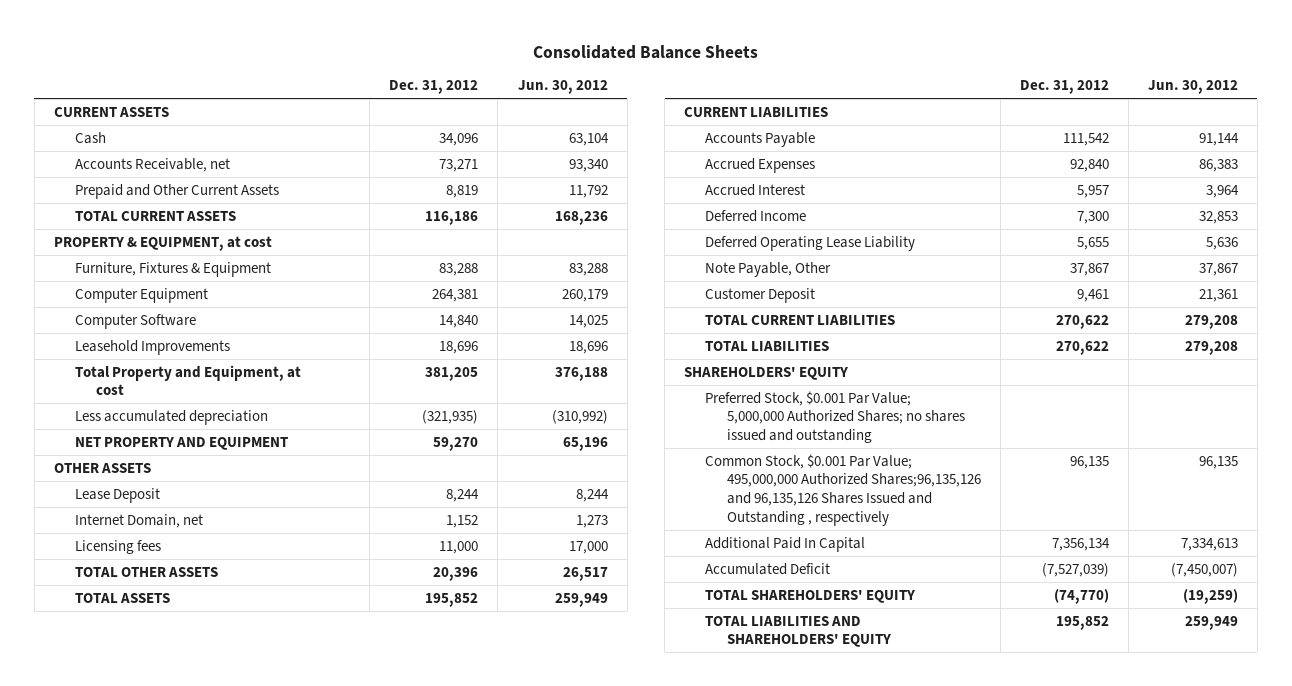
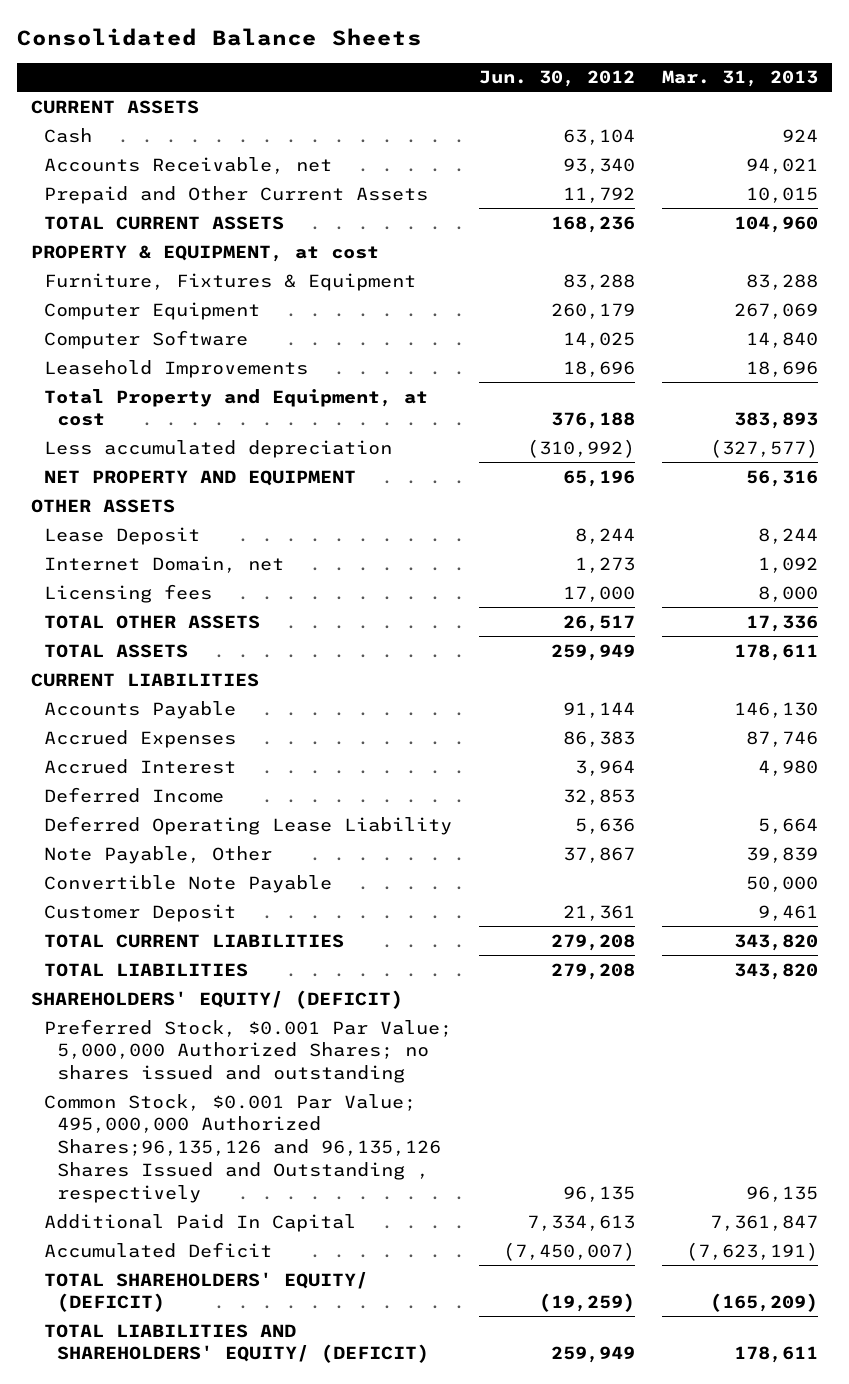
[389,80,479,95] Dec. 31, 2012 -> none
none -> [662,70,819,88] Mar. 31, 2013
none -> [43,874,332,893] Convertible Note Payable
[684,366,849,380] SHAREHOLDERS' EQUITY -> [30,989,403,1009] SHAREHOLDERS' EQUITY/ (DEFICIT)
[705,589,916,603] TOTAL SHAREHOLDERS' EQUITY -> [43,1271,368,1313] TOTAL SHAREHOLDERS' EQUITY/ (DEFICIT)
[705,615,891,648] TOTAL LIABILITIES AND SHAREHOLDERS' EQUITY -> [43,1323,429,1364] TOTAL LIABILITIES AND SHAREHOLDERS' EQUITY/ (DEFICIT)

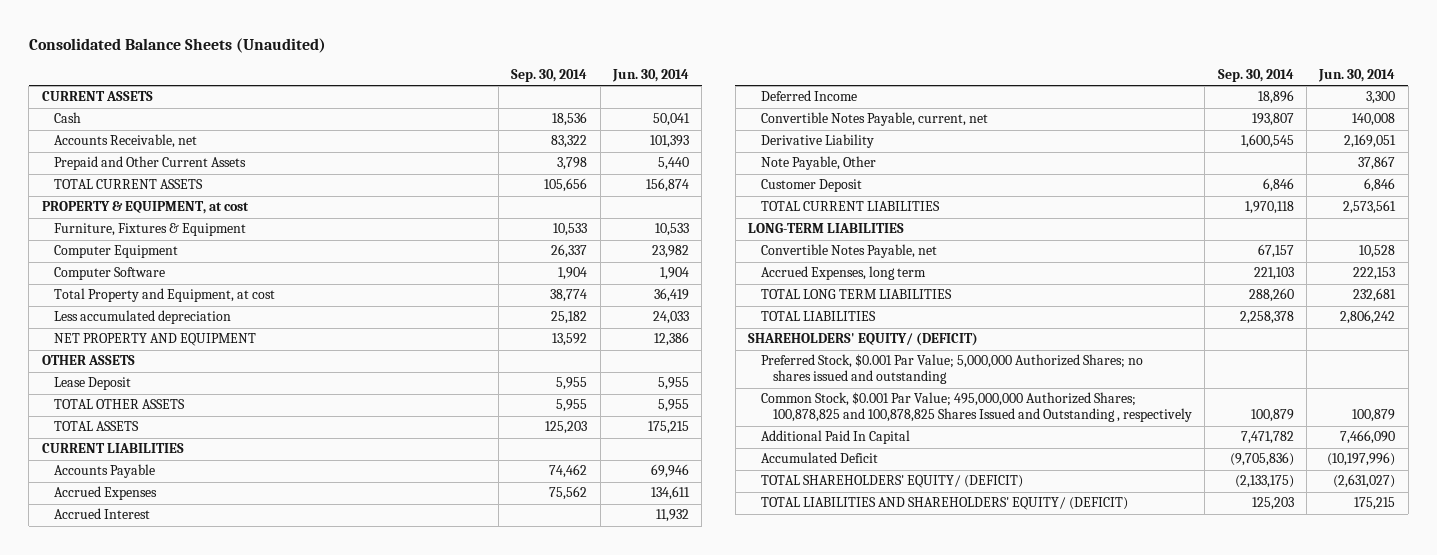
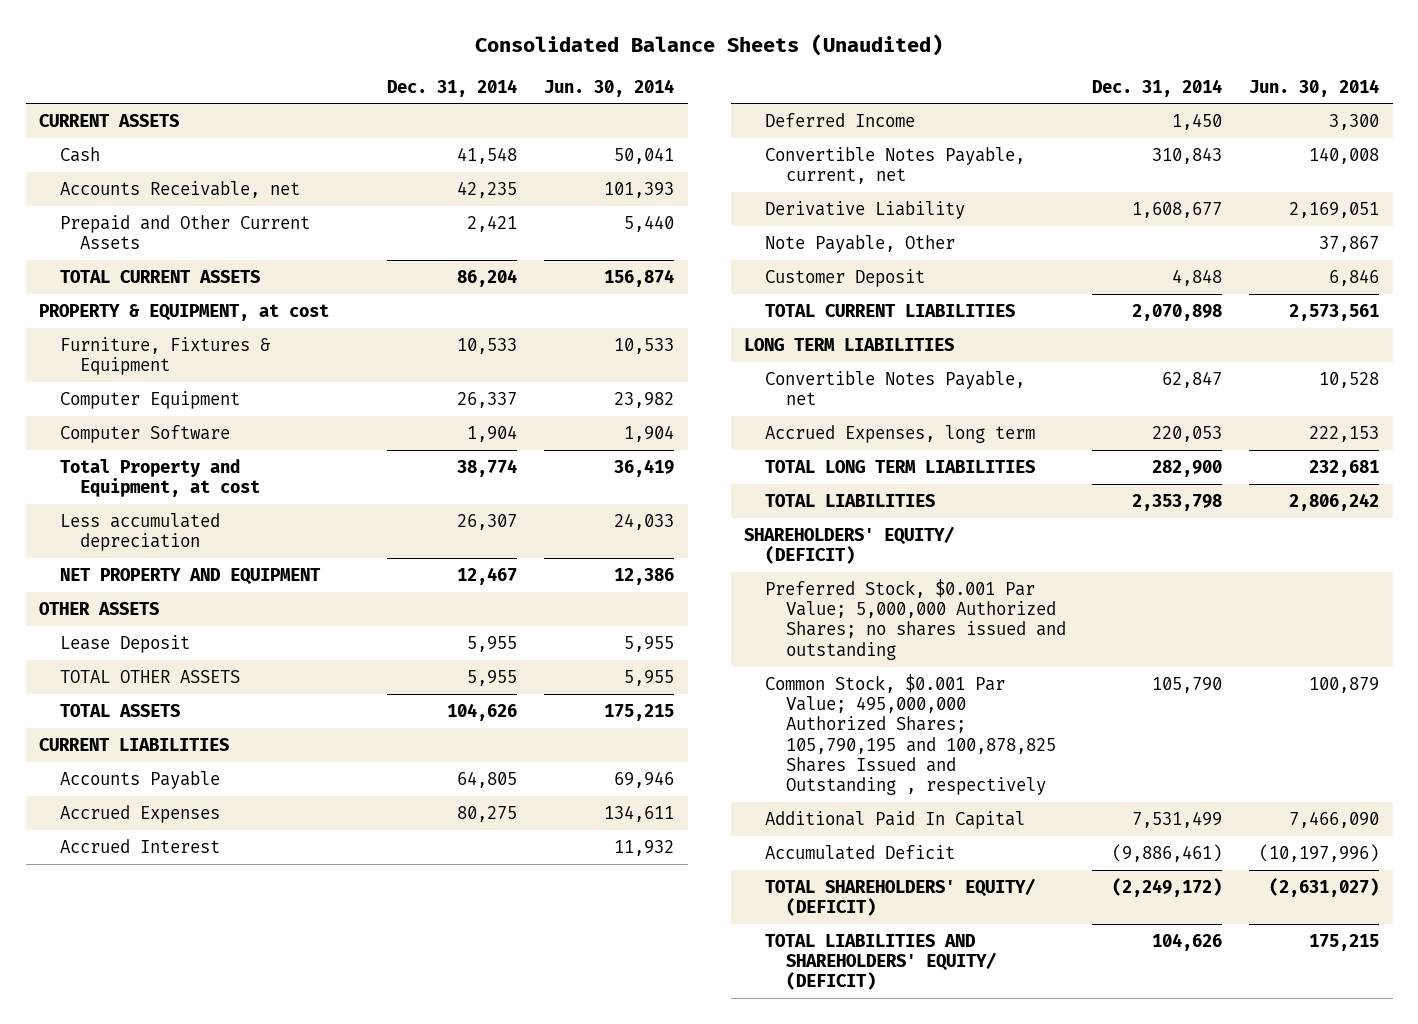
[511,68,588,82] Sep. 30, 2014 -> none
none -> [387,78,518,97] Dec. 31, 2014
[748,223,905,234] LONG-TERM LIABILITIES -> [744,337,955,351] LONG TERM LIABILITIES
[760,392,1193,423] Common Stock, $0.001 Par Value; 495,000,000 Authorized Shares; 100,878,825 and 100,878,825 Shares Issued and Outstanding , respectively -> [764,673,1056,796] Common Stock, $0.001 Par Value; 495,000,000 Authorized Shares; 105,790,195 and 100,878,825 Shares Issued and Outstanding , respectively

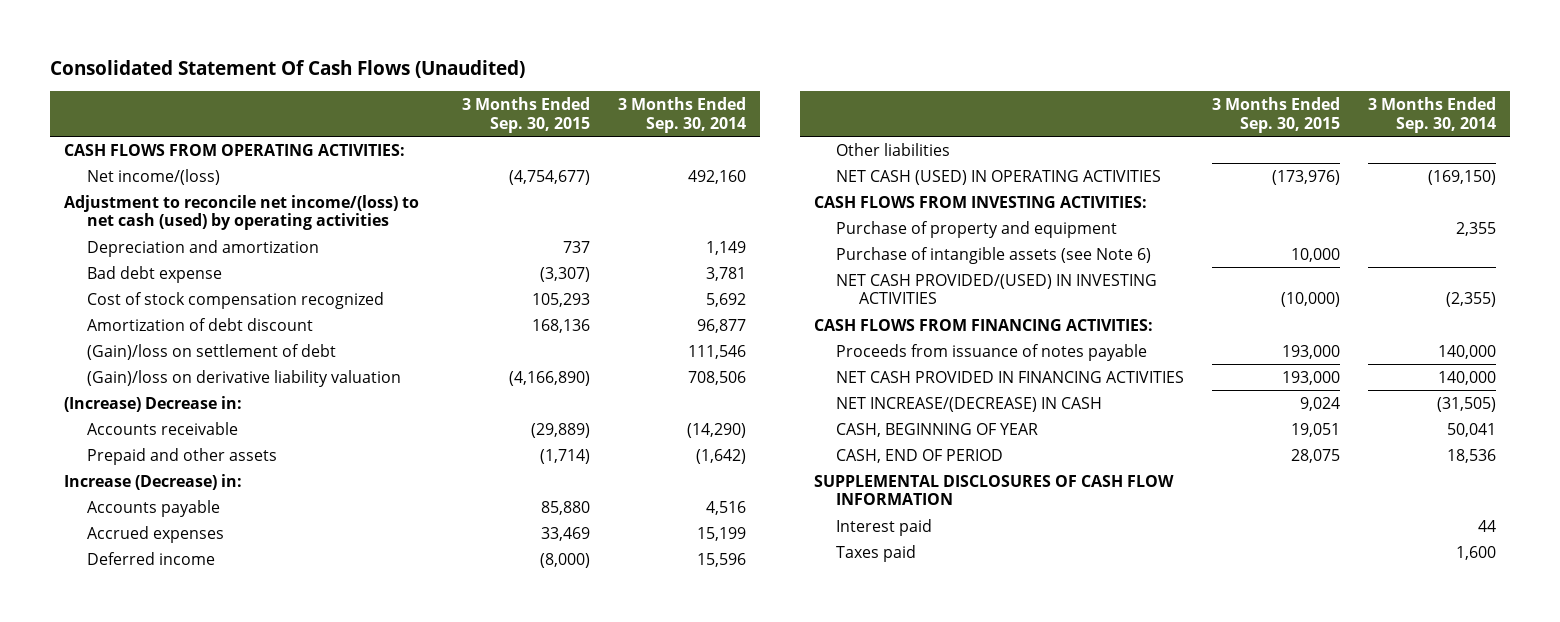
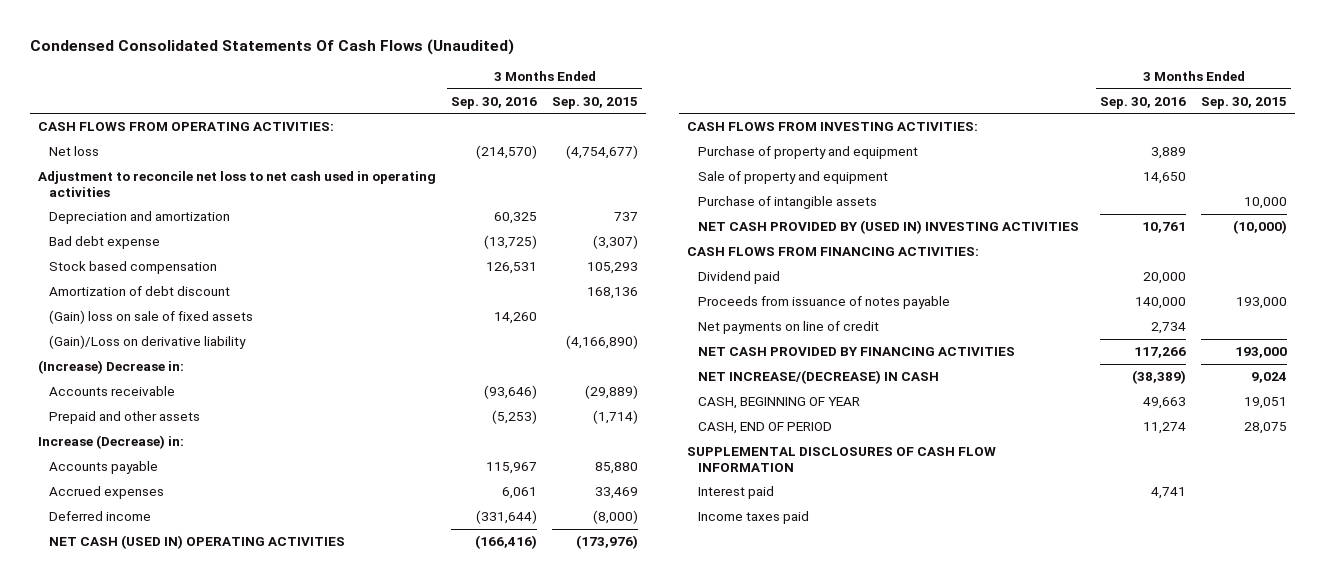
[50,60,526,79] Consolidated Statement Of Cash Flows (Unaudited) -> [29,38,514,55] Condensed Consolidated Statements Of Cash Flows (Unaudited)
[618,97,747,133] 3 Months Ended Sep. 30, 2014 -> none
none -> [450,96,537,109] Sep. 30, 2016
[86,168,220,185] Net income/(loss) -> [48,146,99,157] Net loss
[64,194,420,231] Adjustment to reconcile net income/(loss) to net cash (used) by operating activities -> [37,171,436,197] Adjustment to reconcile net loss to net cash used in operating activities
[86,291,384,309] Cost of stock compensation recognized -> [48,261,217,275] Stock based compensation
[86,343,336,360] (Gain)/loss on settlement of debt -> none
none -> [48,310,253,325] (Gain) loss on sale of fixed assets
[86,369,401,387] (Gain)/loss on derivative liability valuation -> [48,335,246,350] (Gain)/Loss on derivative liability
[836,142,951,156] Other liabilities -> none
[836,169,1162,185] NET CASH (USED) IN OPERATING ACTIVITIES -> [48,535,345,550] NET CASH (USED IN) OPERATING ACTIVITIES
none -> [697,171,888,185] Sale of property and equipment
[836,246,1152,264] Purchase of intangible assets (see Note 6) -> [697,196,877,210] Purchase of intangible assets
[836,273,1158,305] NET CASH PROVIDED/(USED) IN INVESTING ACTIVITIES -> [697,220,1079,235] NET CASH PROVIDED BY (USED IN) INVESTING ACTIVITIES
none -> [697,271,780,285] Dividend paid
none -> [697,321,879,335] Net payments on line of credit
[836,370,1185,383] NET CASH PROVIDED IN FINANCING ACTIVITIES -> [697,347,1015,357] NET CASH PROVIDED BY FINANCING ACTIVITIES
[836,544,917,562] Taxes paid -> [697,511,809,525] Income taxes paid

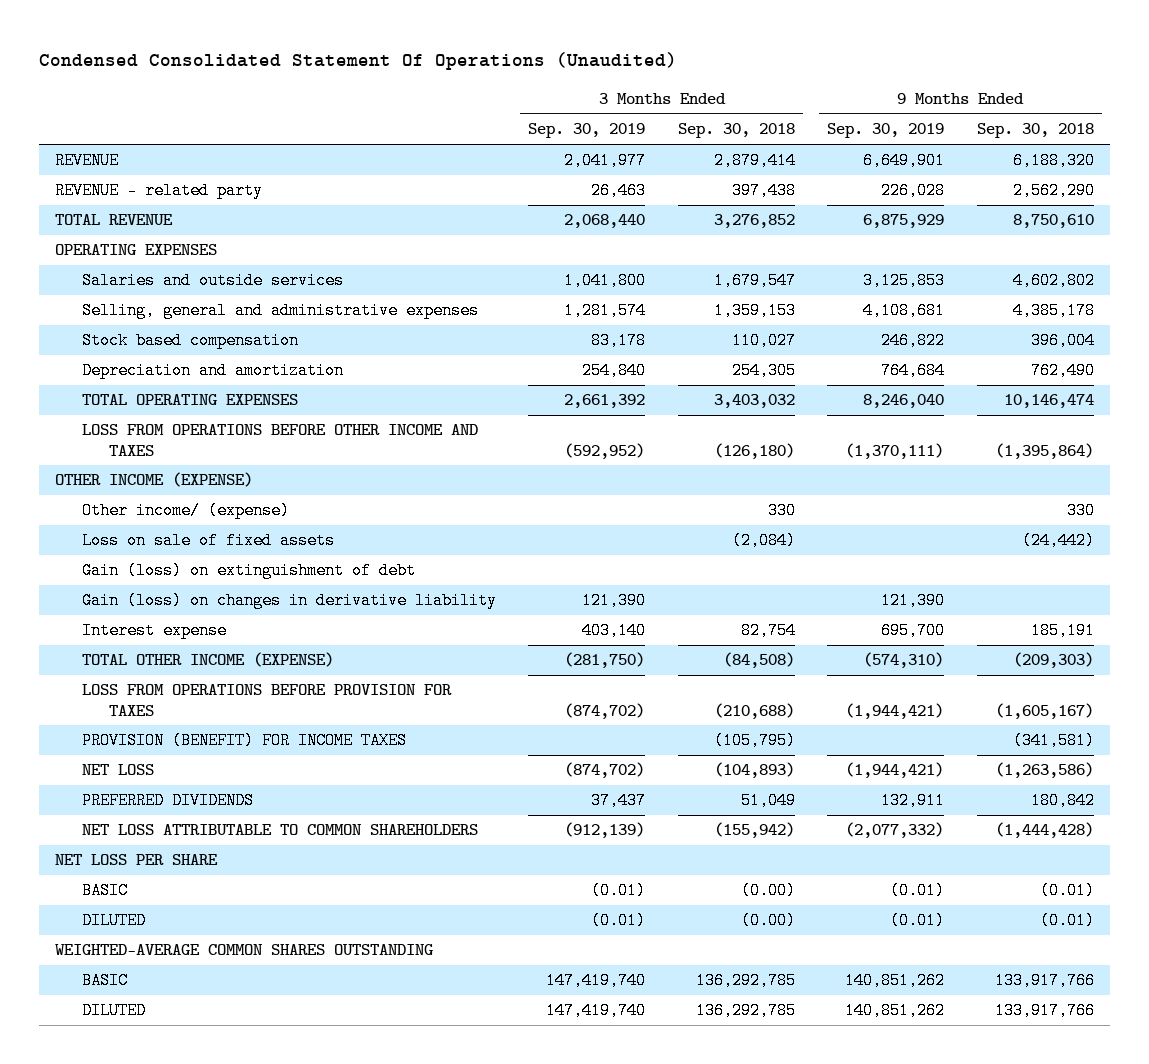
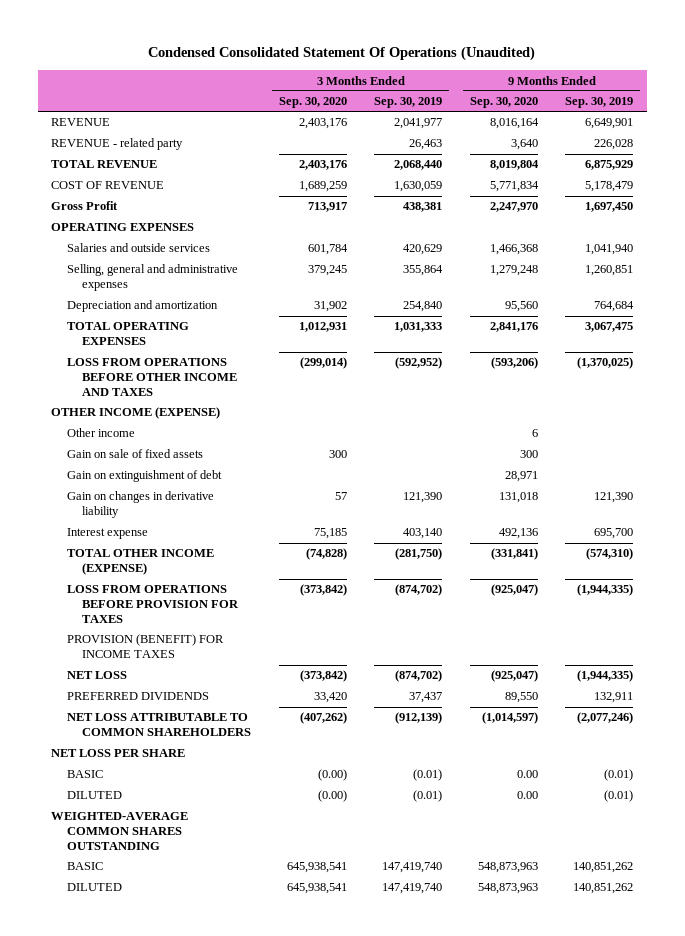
[677,123,795,139] Sep. 30, 2018 -> none
[976,123,1094,139] Sep. 30, 2018 -> none
none -> [278,97,347,109] Sep. 30, 2020
none -> [469,97,538,109] Sep. 30, 2020
none -> [51,181,165,190] COST OF REVENUE
none -> [51,201,119,211] Gross Profit
[82,332,300,350] Stock based compensation -> none
[564,272,647,290] 1,041,800 -> [403,244,443,256] 420,629
[863,272,946,290] 3,125,853 -> [585,244,634,256] 1,041,940
[564,302,647,320] 1,281,574 -> [403,265,444,277] 355,864
[863,302,946,320] 4,108,681 -> [585,265,634,277] 1,260,851
[564,394,646,409] 2,661,392 -> [394,322,443,333] 1,031,333
[863,394,945,409] 8,246,040 -> [585,322,634,333] 3,067,475
[845,442,945,459] (1,370,111) -> [577,357,634,370] (1,370,025)
[82,502,291,520] Other income/ (expense) -> [66,428,135,438] Other income
[82,532,336,550] Loss on sale of fixed assets -> [66,449,203,459] Gain on sale of fixed assets
[82,562,417,580] Gain (loss) on extinguishment of debt -> [66,470,222,483] Gain on extinguishment of debt
[82,592,498,610] Gain (loss) on changes in derivative liability -> [66,491,214,519] Gain on changes in derivative liability
[845,702,945,719] (1,944,421) -> [577,584,634,597] (1,944,335)
[845,762,945,779] (1,944,421) -> [577,670,634,683] (1,944,335)
[845,822,945,839] (2,077,332) -> [577,712,634,725] (2,077,246)

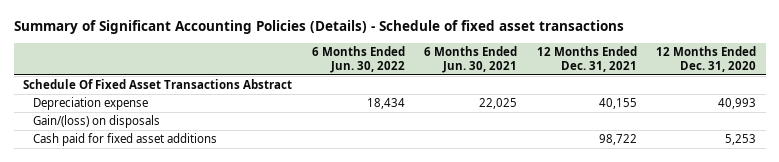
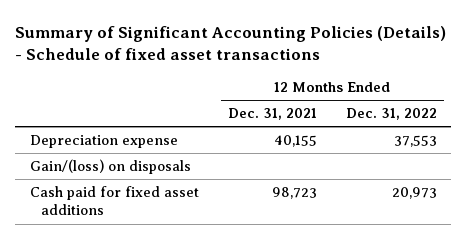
[311,46,405,73] 6 Months Ended Jun. 30, 2022 -> none
[424,46,518,73] 6 Months Ended Jun. 30, 2021 -> none
[656,46,757,72] 12 Months Ended Dec. 31, 2020 -> none
none -> [345,108,437,121] Dec. 31, 2022
[23,79,293,90] Schedule Of Fixed Asset Transactions Abstract -> none
[598,134,637,146] 98,722 -> [271,187,317,200] 98,723

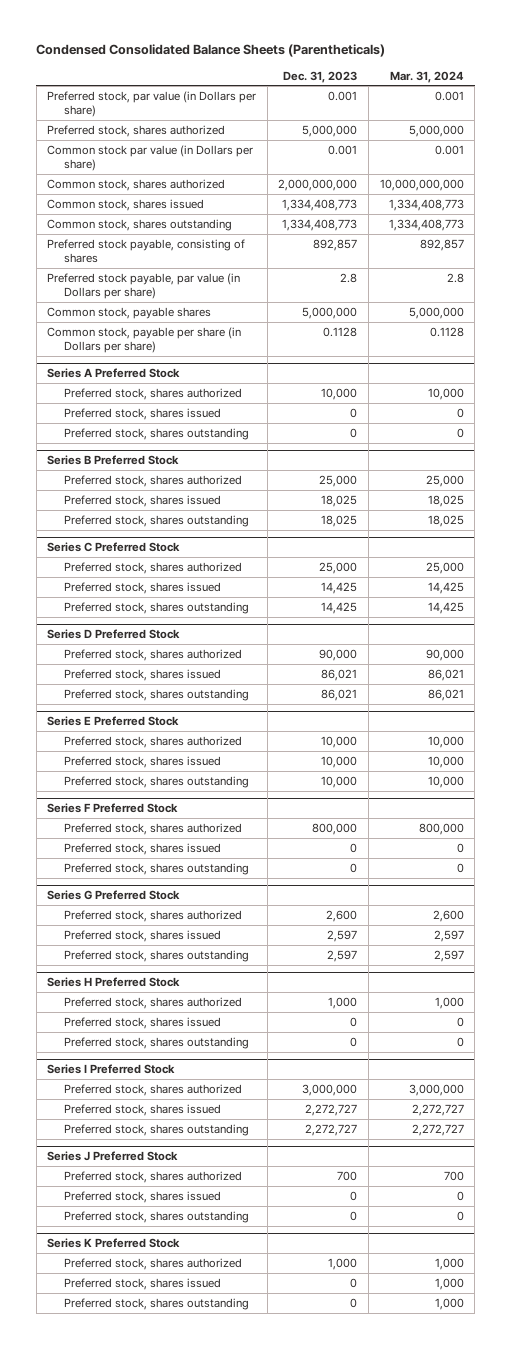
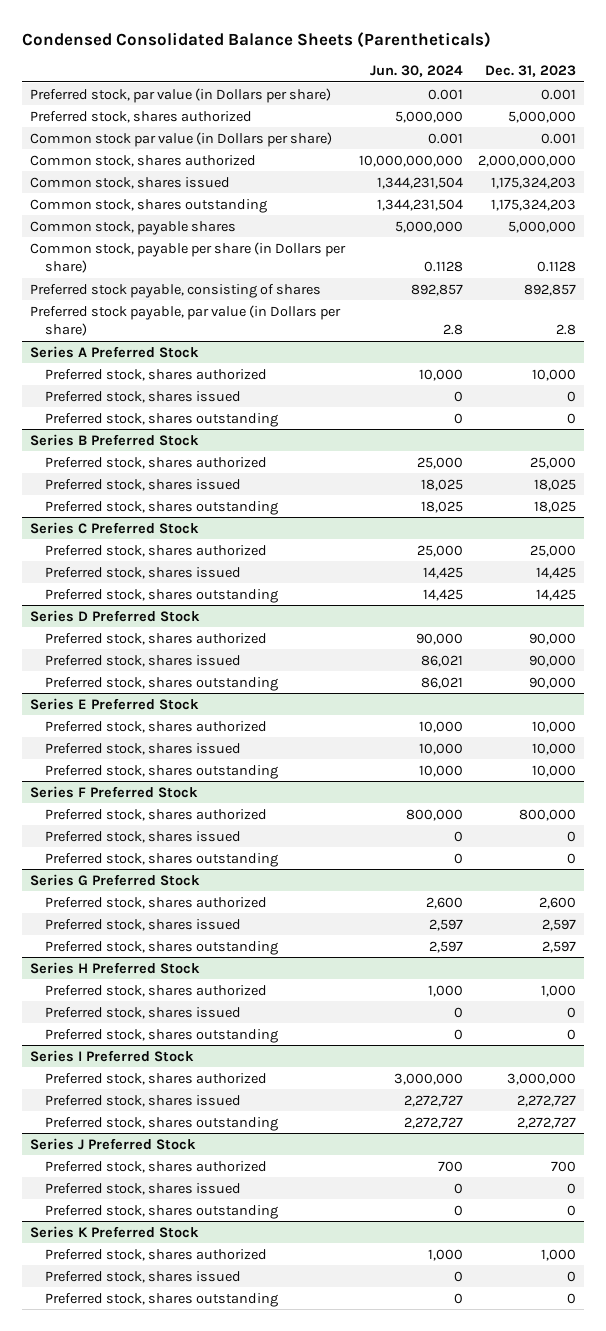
[389,70,464,83] Mar. 31, 2024 -> none
none -> [370,65,464,78] Jun. 30, 2024
[282,198,358,211] 1,334,408,773 -> [491,176,577,189] 1,175,324,203
[282,218,358,231] 1,334,408,773 -> [491,198,577,211] 1,175,324,203
[47,238,246,264] Preferred stock payable, consisting of shares -> [29,283,321,298] Preferred stock payable, consisting of shares
[47,272,241,300] Preferred stock payable, par value (in Dollars per share) -> [29,304,341,337] Preferred stock payable, par value (in Dollars per share)
[321,668,358,681] 86,021 -> [529,654,577,667] 90,000
[321,688,358,701] 86,021 -> [529,676,577,689] 90,000

